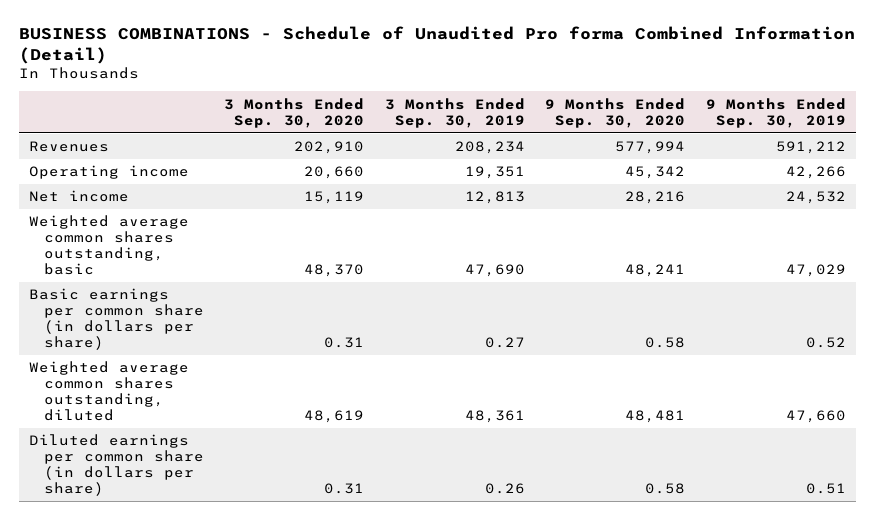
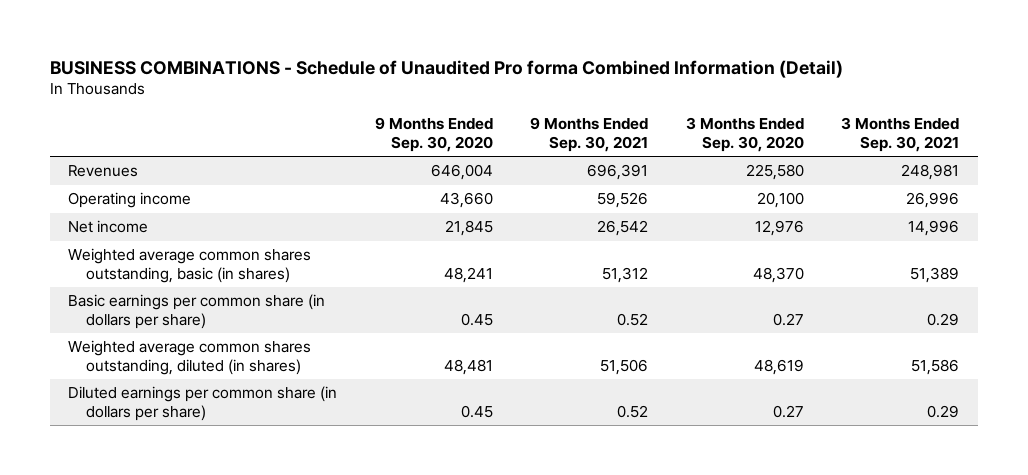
[384,97,525,128] 3 Months Ended Sep. 30, 2019 -> none
[705,97,846,128] 9 Months Ended Sep. 30, 2019 -> none
none -> [530,117,649,152] 9 Months Ended Sep. 30, 2021
none -> [841,117,960,152] 3 Months Ended Sep. 30, 2021
[294,141,365,155] 202,910 -> [745,164,804,181] 225,580
[615,141,686,155] 577,994 -> [430,164,493,181] 646,004
[304,166,365,180] 20,660 -> [756,192,804,209] 20,100
[625,166,686,180] 45,342 -> [439,192,493,209] 43,660
[304,191,365,205] 15,119 -> [754,220,804,237] 12,976
[625,191,686,205] 28,216 -> [444,220,493,237] 21,845
[28,215,189,276] Weighted average common shares outstanding, basic -> [68,248,312,283] Weighted average common shares outstanding, basic (in shares)
[324,337,365,349] 0.31 -> [772,312,804,326] 0.27
[645,337,686,349] 0.58 -> [460,312,493,326] 0.45
[28,361,189,422] Weighted average common shares outstanding, diluted -> [68,340,312,375] Weighted average common shares outstanding, diluted (in shares)
[324,483,365,495] 0.31 -> [772,404,804,418] 0.27
[645,483,686,495] 0.58 -> [460,404,493,418] 0.45

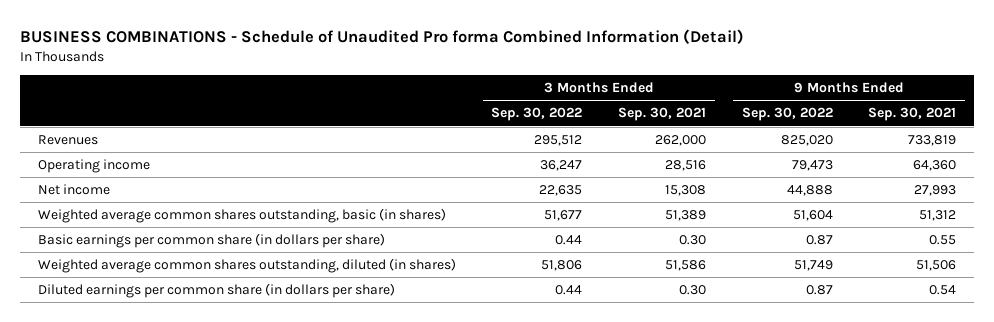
[374,117,493,152] 9 Months Ended Sep. 30, 2020 -> none
[685,117,804,152] 3 Months Ended Sep. 30, 2020 -> none
none -> [491,107,583,122] Sep. 30, 2022
none -> [741,107,833,122] Sep. 30, 2022
[587,164,649,181] 696,391 -> [908,135,957,147] 733,819
[901,164,960,181] 248,981 -> [655,135,707,147] 262,000
[597,192,649,209] 59,526 -> [913,160,957,172] 64,360
[906,192,960,209] 26,996 -> [665,160,707,172] 28,516
[597,220,649,237] 26,542 -> [914,185,957,197] 27,993
[908,220,960,237] 14,996 -> [665,185,707,197] 15,308
[617,312,649,326] 0.52 -> [929,235,957,246] 0.55
[927,312,960,326] 0.29 -> [679,235,707,246] 0.30
[617,404,649,418] 0.52 -> [929,285,957,296] 0.54
[927,404,960,418] 0.29 -> [679,285,707,296] 0.30

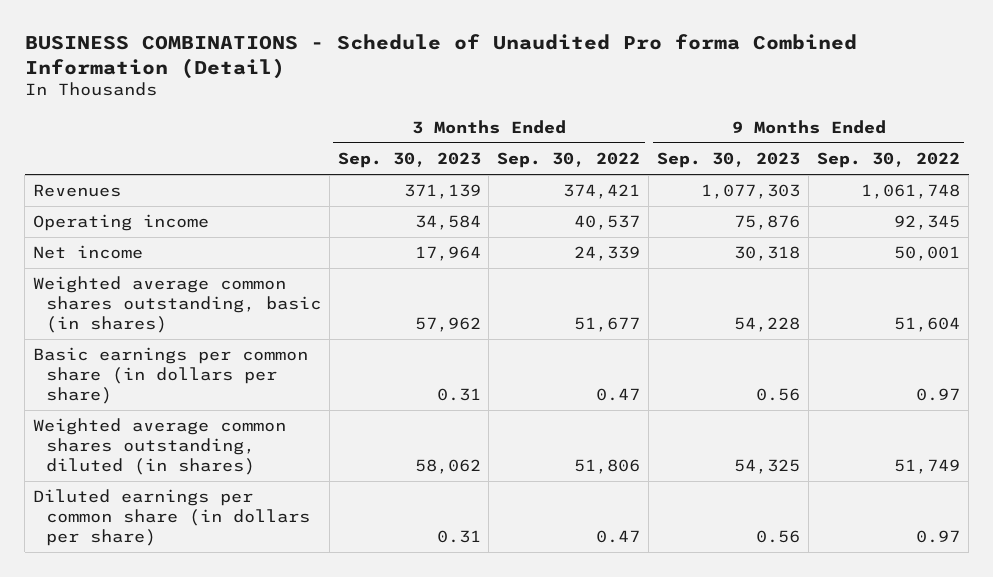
[618,107,707,122] Sep. 30, 2021 -> none
[868,107,957,122] Sep. 30, 2021 -> none
none -> [337,151,481,168] Sep. 30, 2023
none -> [657,151,801,168] Sep. 30, 2023
[534,135,583,147] 295,512 -> [563,184,641,200] 374,421
[780,135,833,147] 825,020 -> [861,184,961,200] 1,061,748
[540,160,583,172] 36,247 -> [574,215,641,231] 40,537
[791,160,833,172] 79,473 -> [894,215,961,231] 92,345
[539,185,583,197] 22,635 -> [574,246,641,262] 24,339
[786,185,833,197] 44,888 -> [894,246,961,262] 50,001
[555,235,583,246] 0.44 -> [596,387,641,401] 0.47
[805,235,833,246] 0.87 -> [916,387,961,401] 0.97
[555,285,583,296] 0.44 -> [596,529,641,543] 0.47
[805,285,833,296] 0.87 -> [916,529,961,543] 0.97

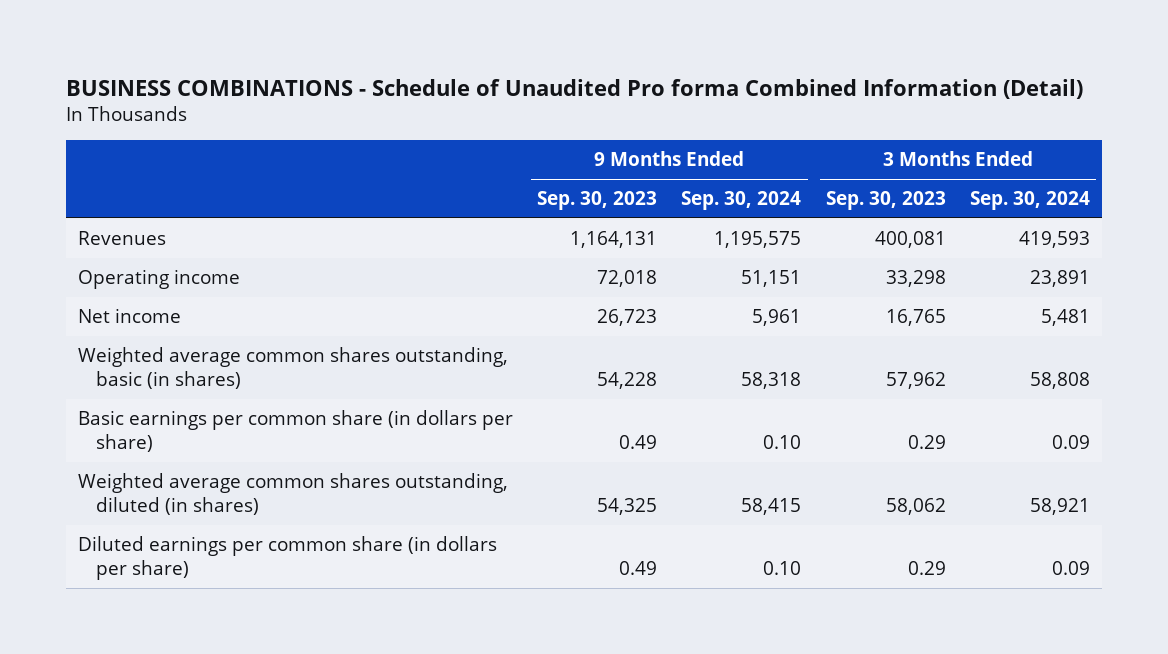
[497,151,641,168] Sep. 30, 2022 -> none
[817,151,961,168] Sep. 30, 2022 -> none
none -> [681,191,802,211] Sep. 30, 2024
none -> [969,191,1090,211] Sep. 30, 2024
[403,184,481,200] 371,139 -> [874,231,946,249] 400,081
[701,184,801,200] 1,077,303 -> [570,231,658,249] 1,164,131
[414,215,481,231] 34,584 -> [885,270,946,288] 33,298
[734,215,801,231] 75,876 -> [597,270,658,288] 72,018
[414,246,481,262] 17,964 -> [885,309,946,327] 16,765
[734,246,801,262] 30,318 -> [597,309,658,327] 26,723
[436,387,481,401] 0.31 -> [907,434,946,449] 0.29
[756,387,801,401] 0.56 -> [619,434,658,449] 0.49
[436,529,481,543] 0.31 -> [907,560,946,575] 0.29
[756,529,801,543] 0.56 -> [619,560,658,575] 0.49

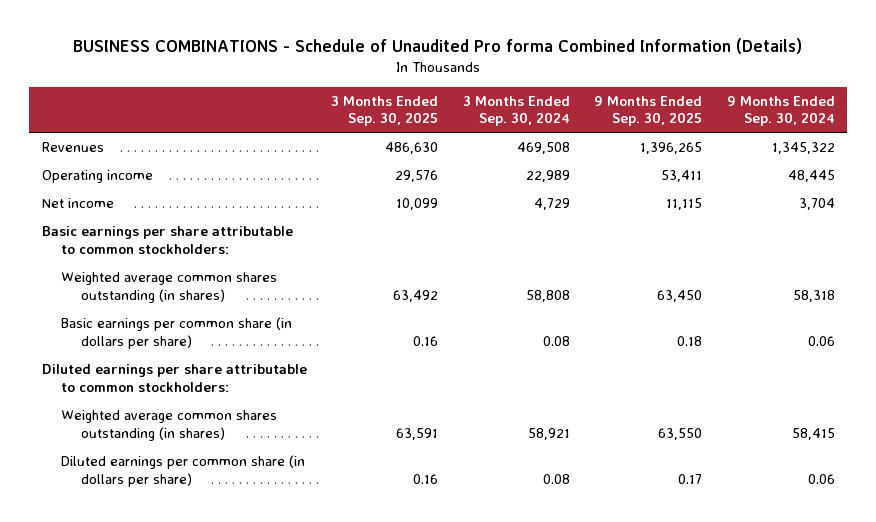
[66,78,1084,99] BUSINESS COMBINATIONS - Schedule of Unaudited Pro forma Combined Information (Detail) -> [73,38,803,55] BUSINESS COMBINATIONS - Schedule of Unaudited Pro forma Combined Information (Details)
[537,191,658,211] Sep. 30, 2023 -> none
[825,191,946,211] Sep. 30, 2023 -> none
none -> [331,95,439,127] 3 Months Ended Sep. 30, 2025
none -> [594,95,703,127] 9 Months Ended Sep. 30, 2025
[714,231,802,249] 1,195,575 -> [771,142,835,155] 1,345,322
[1018,231,1090,249] 419,593 -> [516,142,570,155] 469,508
[741,270,802,288] 51,151 -> [787,170,835,183] 48,445
[1029,270,1090,288] 23,891 -> [525,170,570,183] 22,989
[752,309,802,327] 5,961 -> [798,198,835,211] 3,704
[1040,309,1090,327] 5,481 -> [533,198,570,211] 4,729
none -> [41,226,293,254] Basic earnings per share attributable to common stockholders:
[78,347,509,389] Weighted average common shares outstanding, basic (in shares) -> [61,272,278,303] Weighted average common shares outstanding (in shares)
[763,434,802,449] 0.10 -> [807,335,835,346] 0.06
[1051,434,1090,449] 0.09 -> [542,335,570,346] 0.08
none -> [41,364,307,392] Diluted earnings per share attributable to common stockholders:
[78,473,509,515] Weighted average common shares outstanding, diluted (in shares) -> [61,410,278,441] Weighted average common shares outstanding (in shares)
[763,560,802,575] 0.10 -> [807,473,835,484] 0.06
[1051,560,1090,575] 0.09 -> [542,473,570,484] 0.08

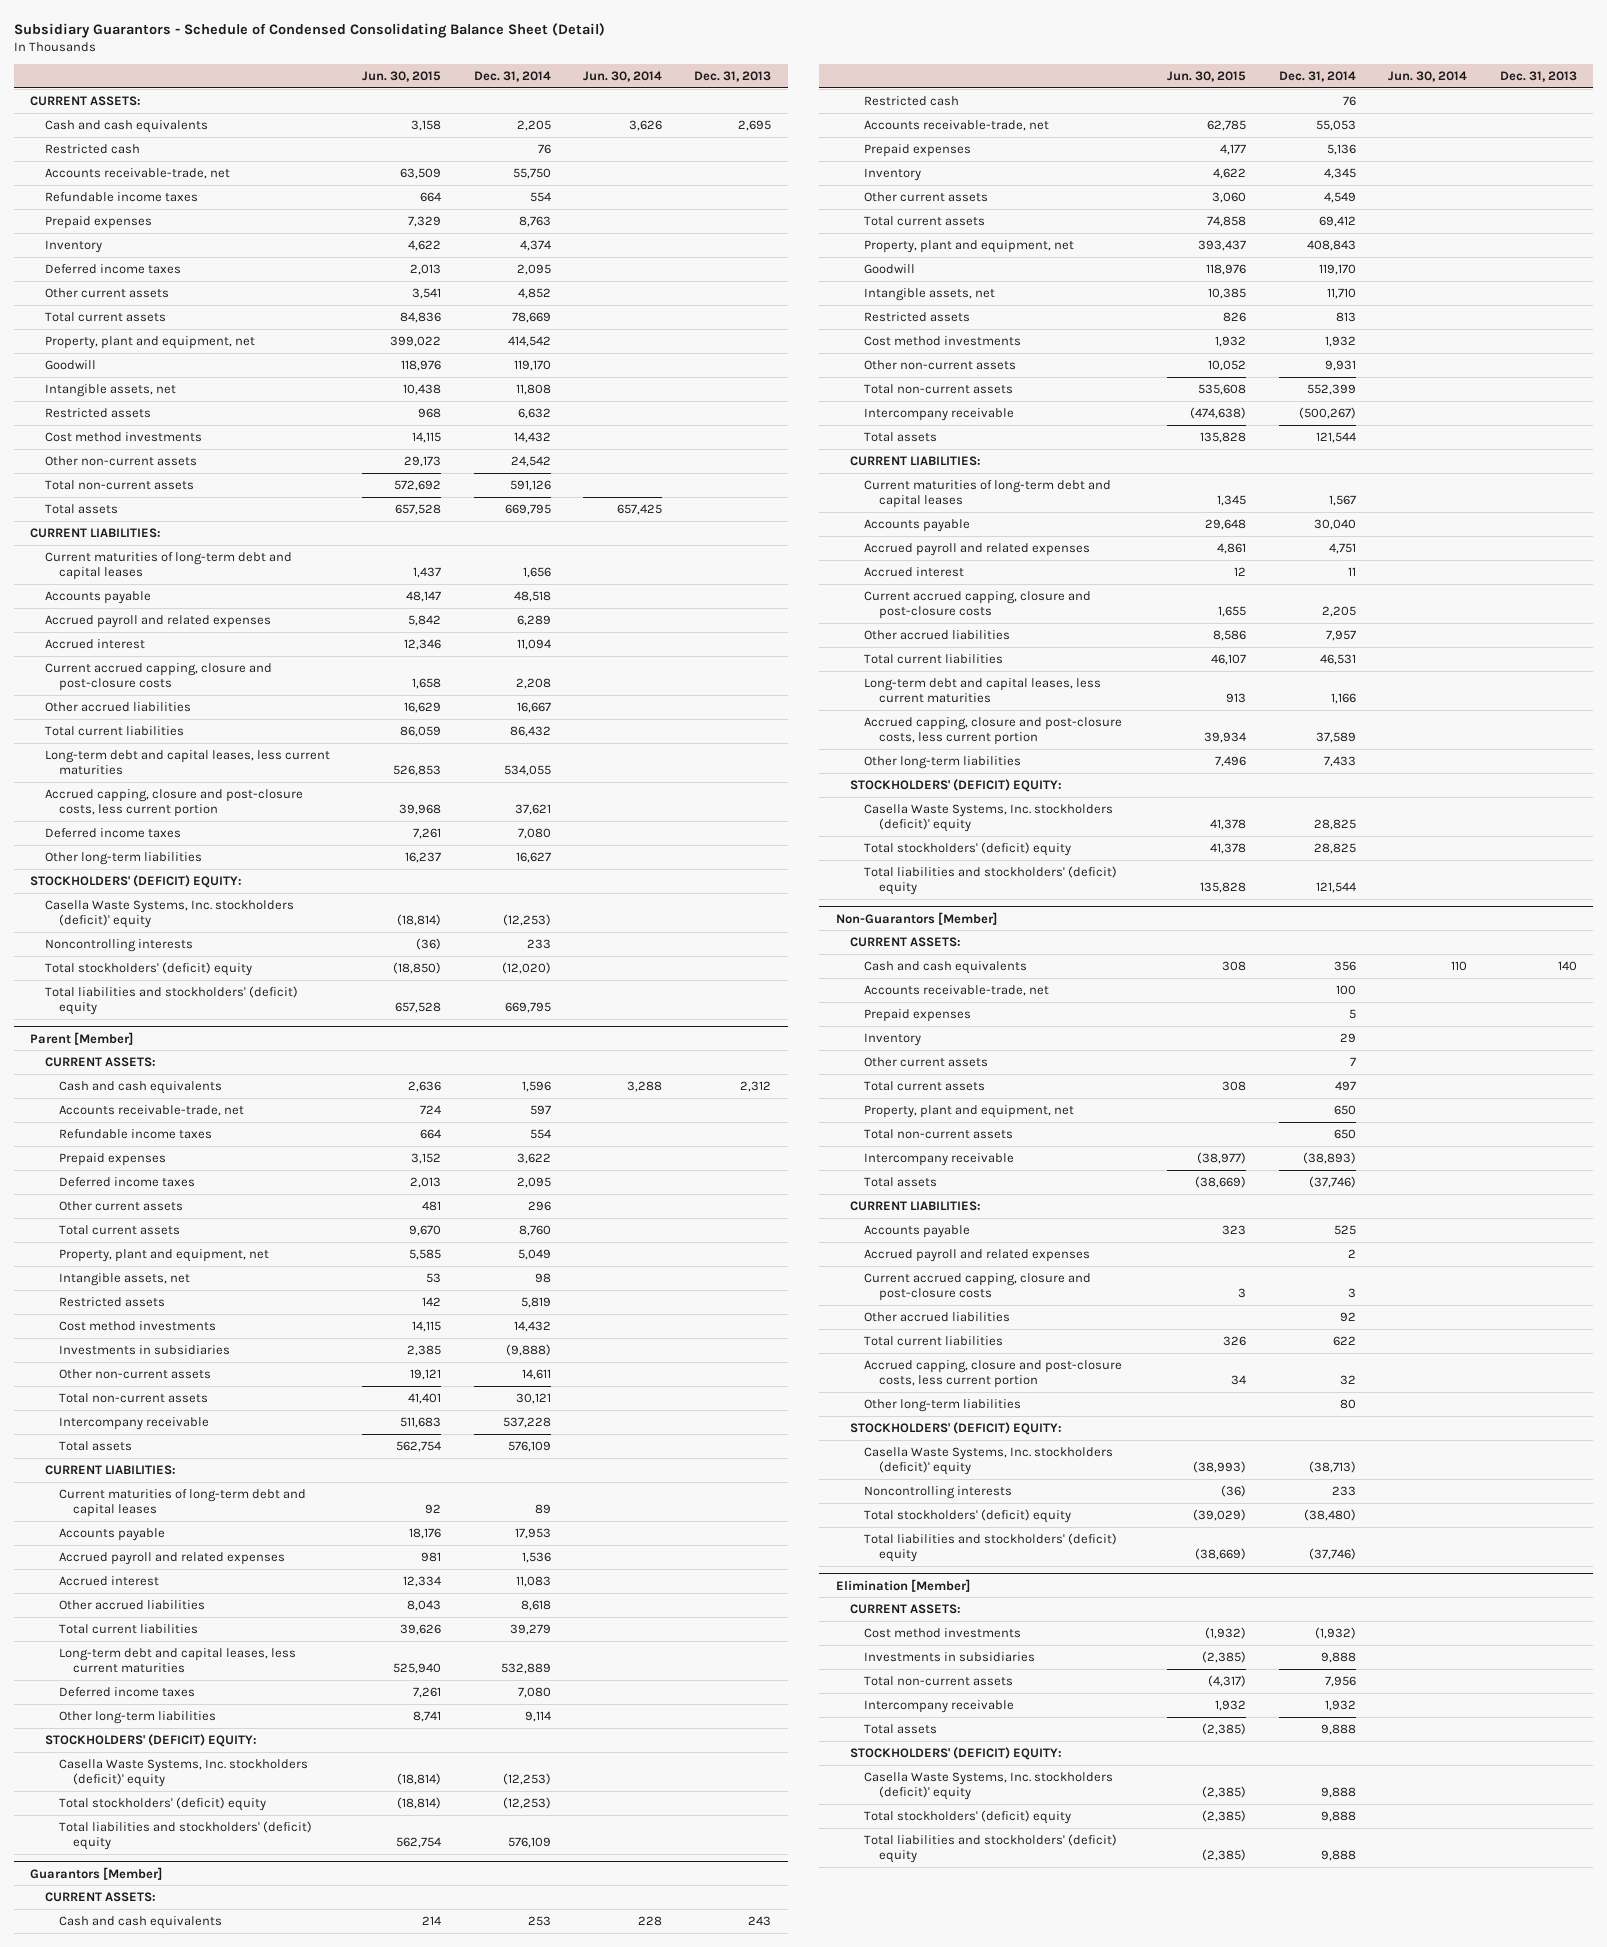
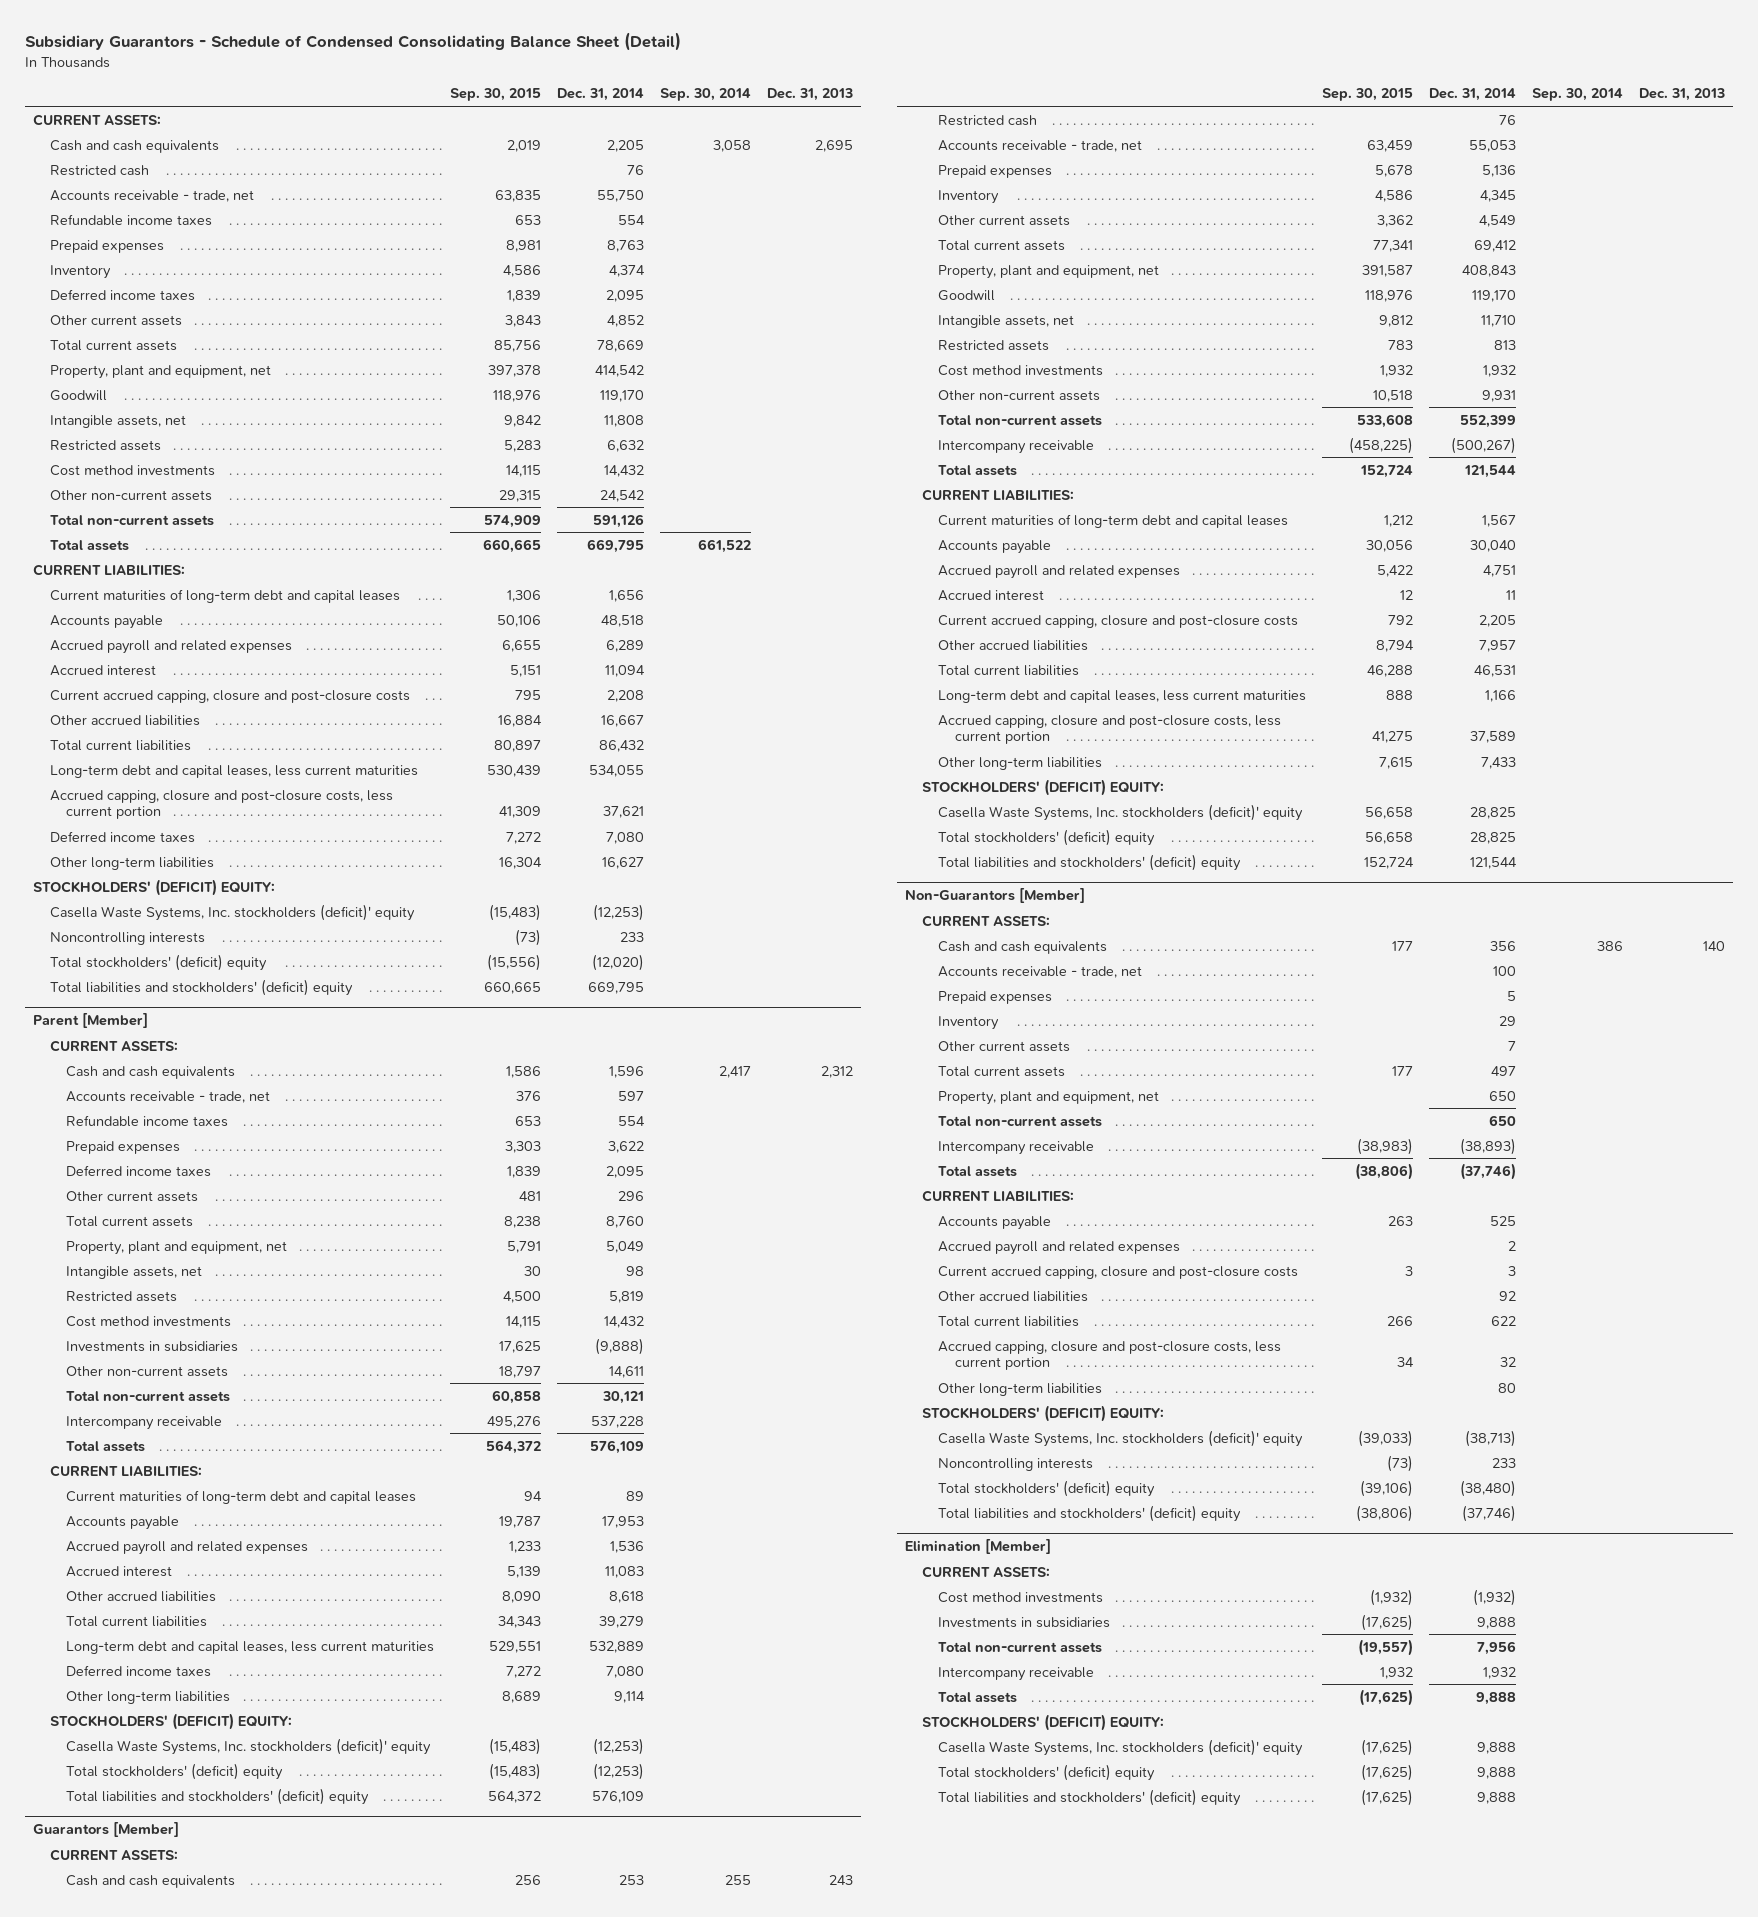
[362,70,442,82] Jun. 30, 2015 -> none
[582,70,662,82] Jun. 30, 2014 -> none
none -> [450,88,542,102] Sep. 30, 2015
none -> [660,88,752,102] Sep. 30, 2014
[44,167,230,179] Accounts receivable-trade, net -> [49,189,254,202] Accounts receivable - trade, net
[59,1104,245,1116] Accounts receivable-trade, net -> [66,1090,271,1103] Accounts receivable - trade, net
[864,119,1050,131] Accounts receivable-trade, net -> [938,139,1143,152] Accounts receivable - trade, net
[864,984,1050,996] Accounts receivable-trade, net -> [938,965,1143,978] Accounts receivable - trade, net

